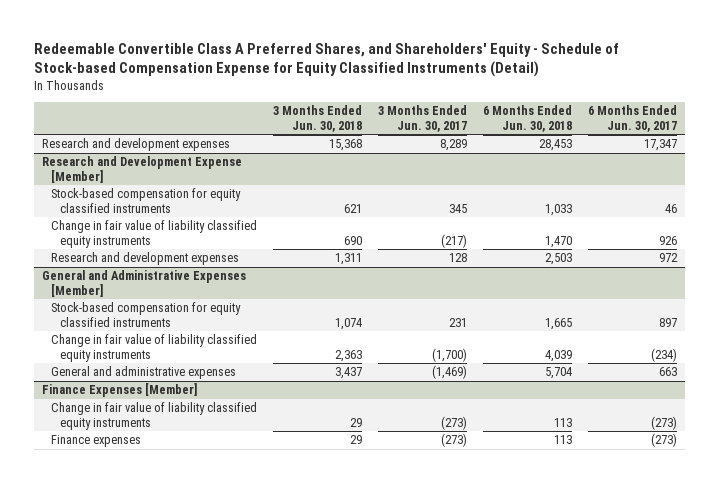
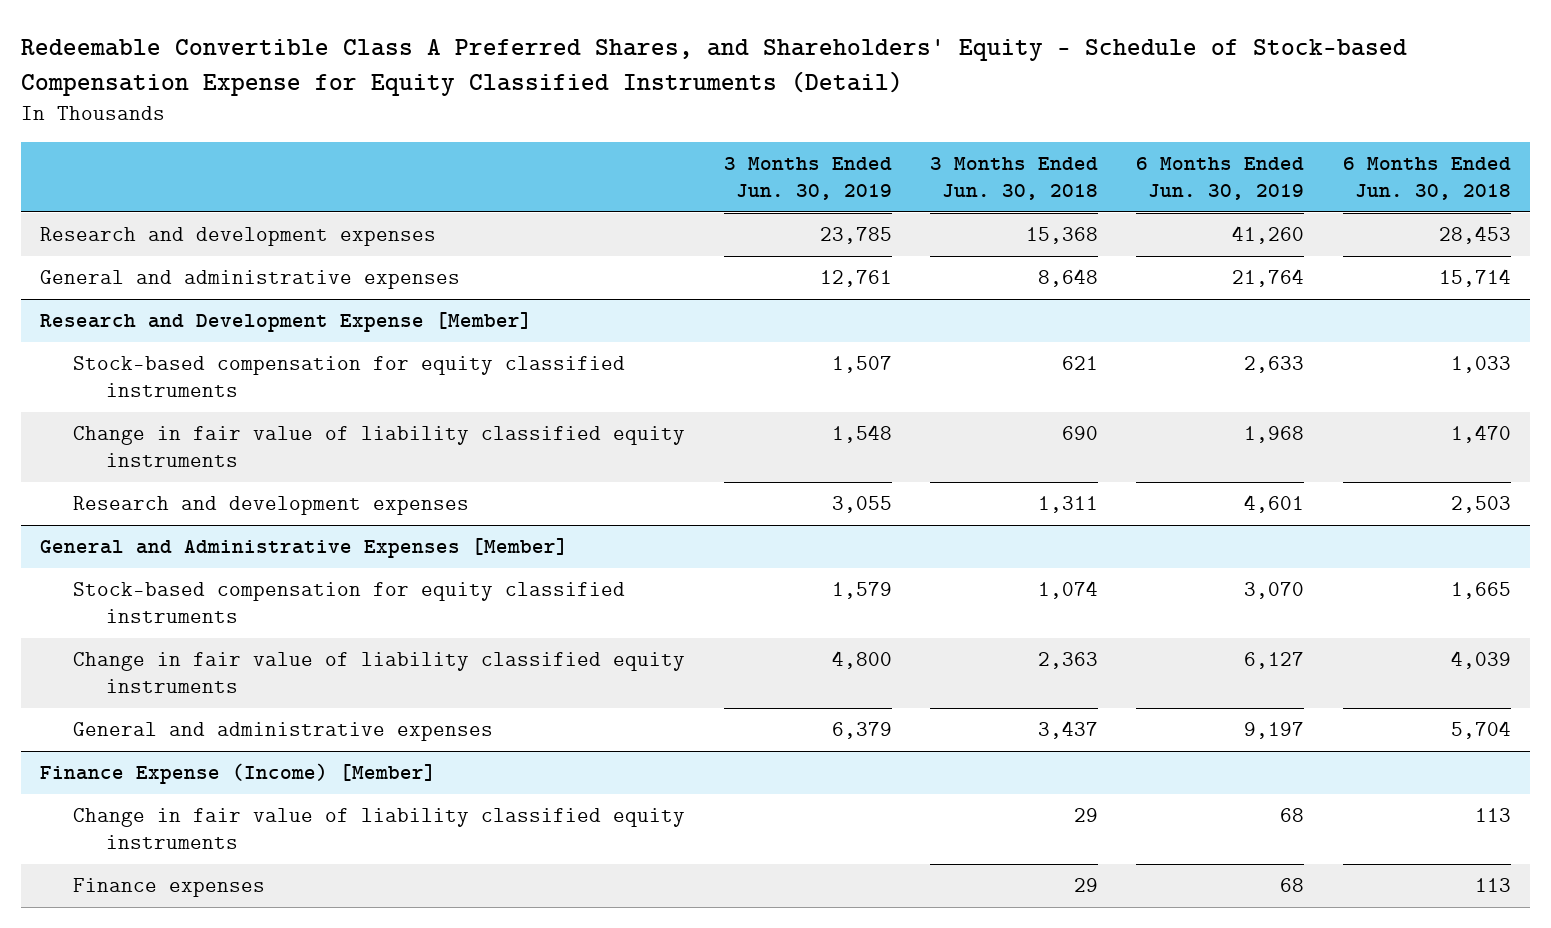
[378,105,468,132] 3 Months Ended Jun. 30, 2017 -> none
[588,105,678,132] 6 Months Ended Jun. 30, 2017 -> none
none -> [723,156,892,201] 3 Months Ended Jun. 30, 2019
none -> [1136,156,1305,201] 6 Months Ended Jun. 30, 2019
none -> [40,270,461,290] General and administrative expenses
[42,383,198,398] Finance Expenses [Member] -> none
none -> [40,763,437,785] Finance Expense (Income) [Member]

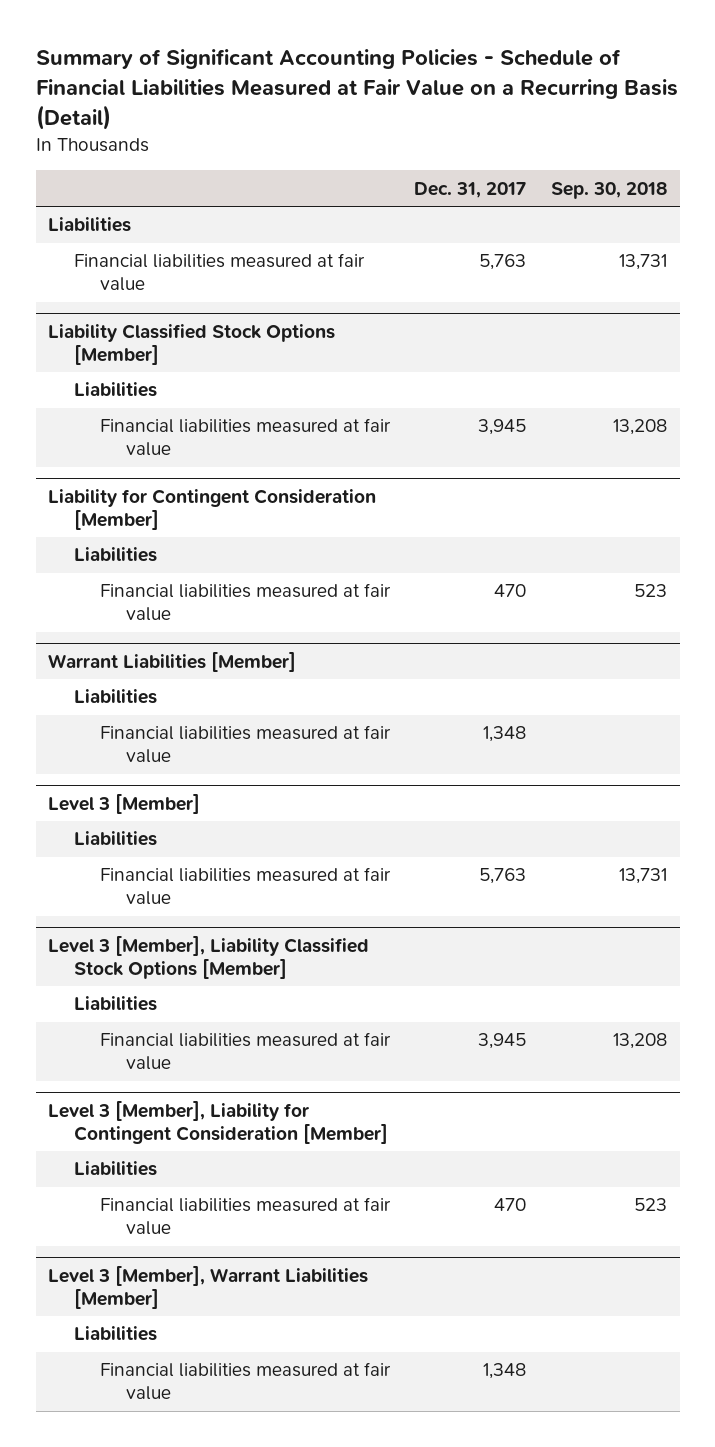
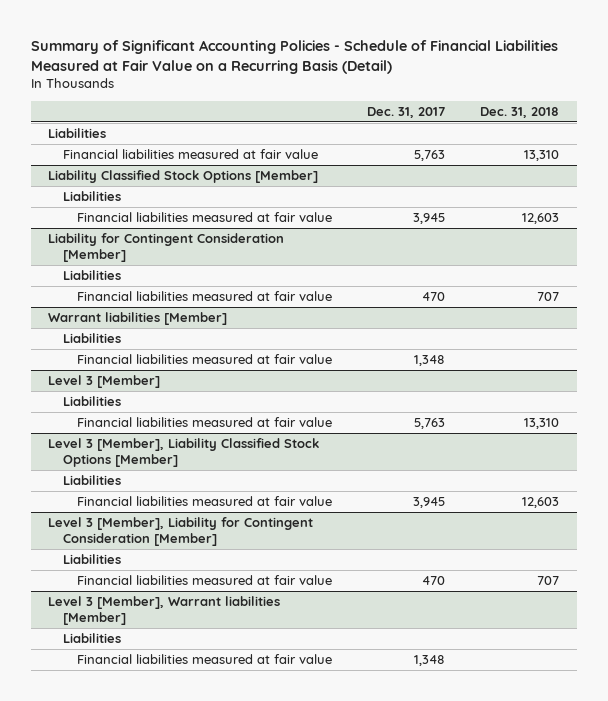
[551,181,668,199] Sep. 30, 2018 -> none
none -> [480,106,560,118] Dec. 31, 2018
[47,651,296,672] Warrant Liabilities [Member] -> [48,312,228,326] Warrant liabilities [Member]
[47,1265,368,1309] Level 3 [Member], Warrant Liabilities [Member] -> [48,596,281,626] Level 3 [Member], Warrant liabilities [Member]

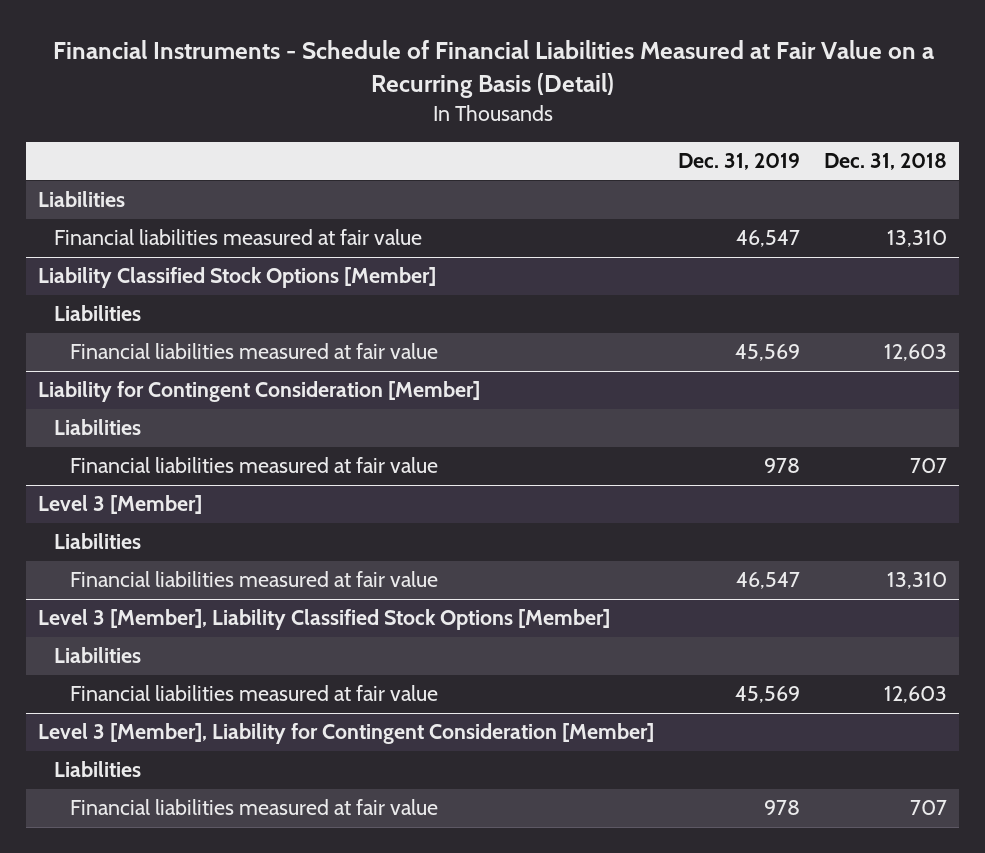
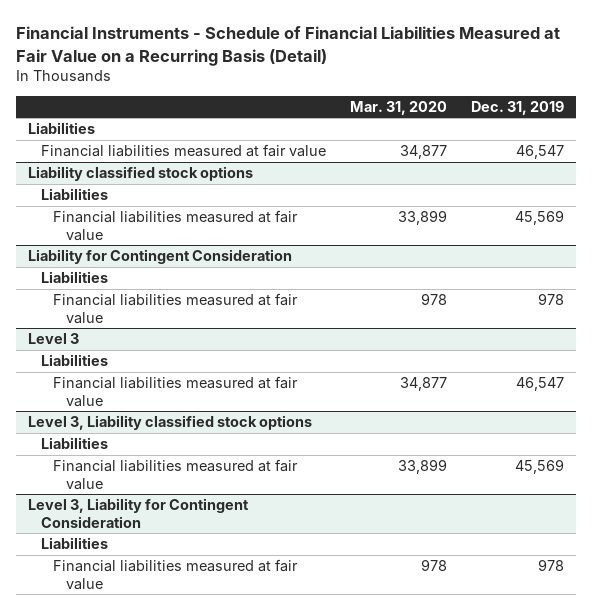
[824,153,948,171] Dec. 31, 2018 -> none
none -> [349,100,447,115] Mar. 31, 2020
[37,267,436,289] Liability Classified Stock Options [Member] -> [28,166,254,182] Liability classified stock options
[37,381,480,403] Liability for Contingent Consideration [Member] -> [28,249,293,265] Liability for Contingent Consideration
[37,495,202,515] Level 3 [Member] -> [28,333,80,345] Level 3
[37,609,610,631] Level 3 [Member], Liability Classified Stock Options [Member] -> [28,415,313,431] Level 3, Liability classified stock options
[37,723,654,745] Level 3 [Member], Liability for Contingent Consideration [Member] -> [28,498,250,528] Level 3, Liability for Contingent Consideration

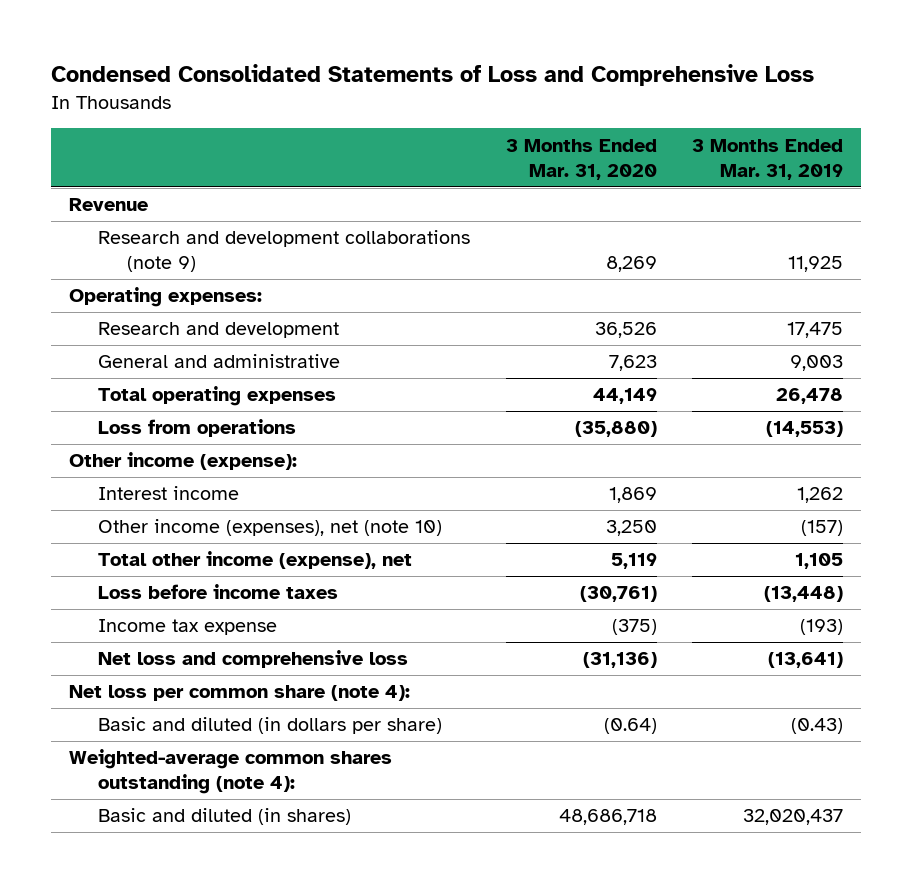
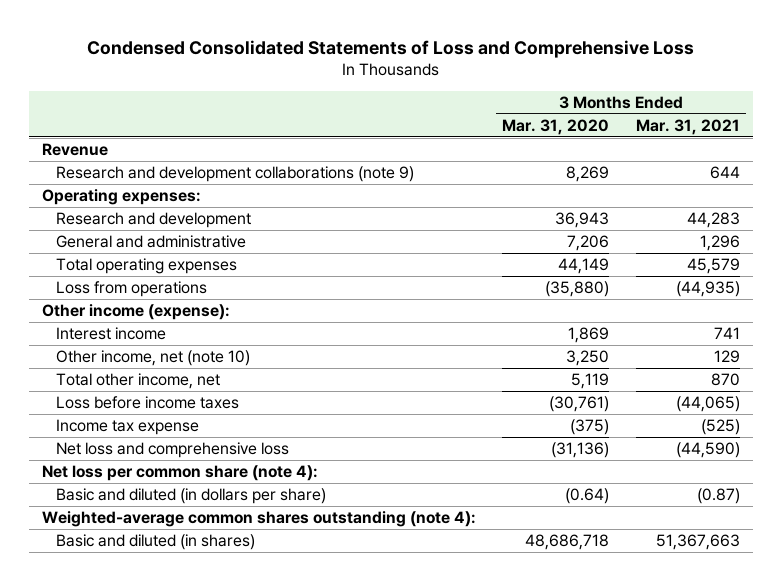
[692,138,844,180] 3 Months Ended Mar. 31, 2019 -> none
none -> [635,119,740,136] Mar. 31, 2021
[594,322,657,339] 36,526 -> [555,212,610,229] 36,943
[608,355,657,372] 7,623 -> [567,235,610,252] 7,206
[97,519,442,537] Other income (expenses), net (note 10) -> [56,350,251,367] Other income, net (note 10)
[97,551,412,570] Total other income (expense), net -> [56,373,221,390] Total other income, net

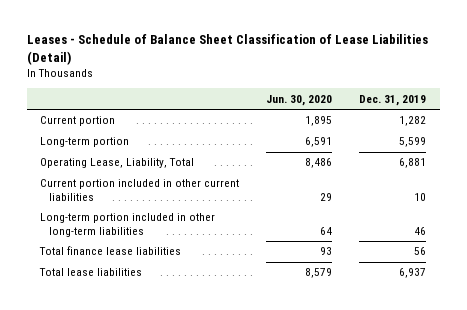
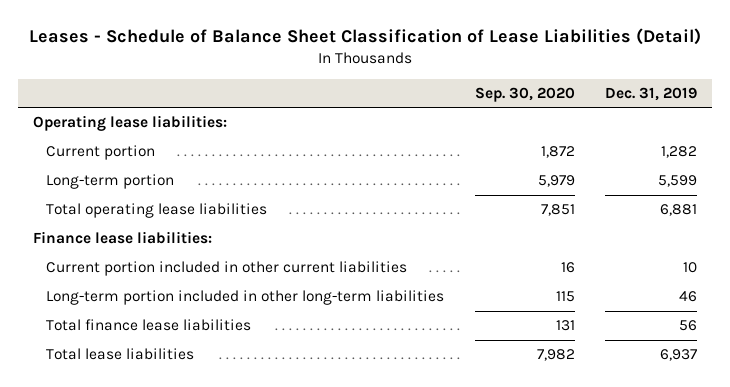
[266,94,333,106] Jun. 30, 2020 -> none
none -> [474,87,575,103] Sep. 30, 2020
none -> [33,115,228,132] Operating lease liabilities:
[40,158,195,169] Operating Lease, Liability, Total -> [46,203,268,219] Total operating lease liabilities
none -> [33,231,213,245] Finance lease liabilities:

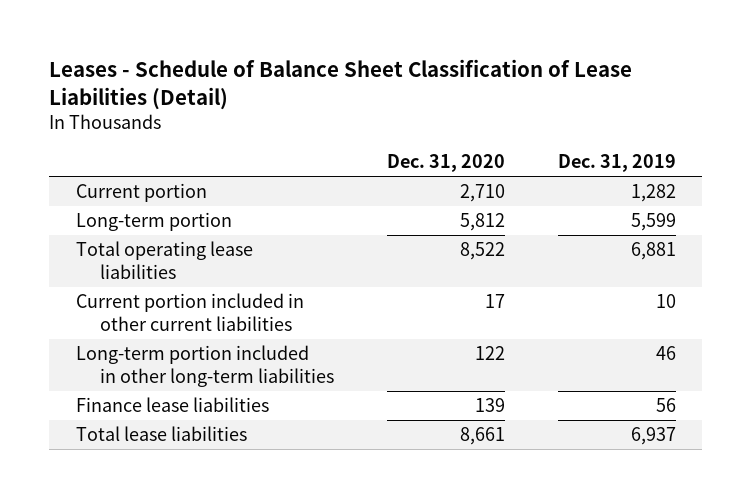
[474,87,575,103] Sep. 30, 2020 -> none
none -> [387,154,506,173] Dec. 31, 2020
[33,115,228,132] Operating lease liabilities: -> none
[33,231,213,245] Finance lease liabilities: -> none
[46,319,252,332] Total finance lease liabilities -> [75,397,269,413] Finance lease liabilities

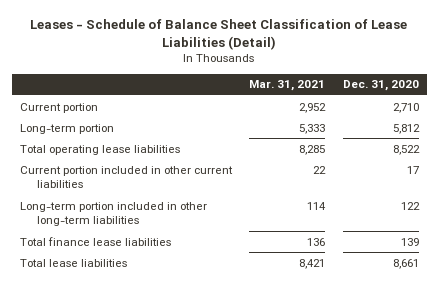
[557,154,676,173] Dec. 31, 2019 -> none
none -> [249,80,326,92] Mar. 31, 2021
[75,397,269,413] Finance lease liabilities -> [20,236,172,246] Total finance lease liabilities

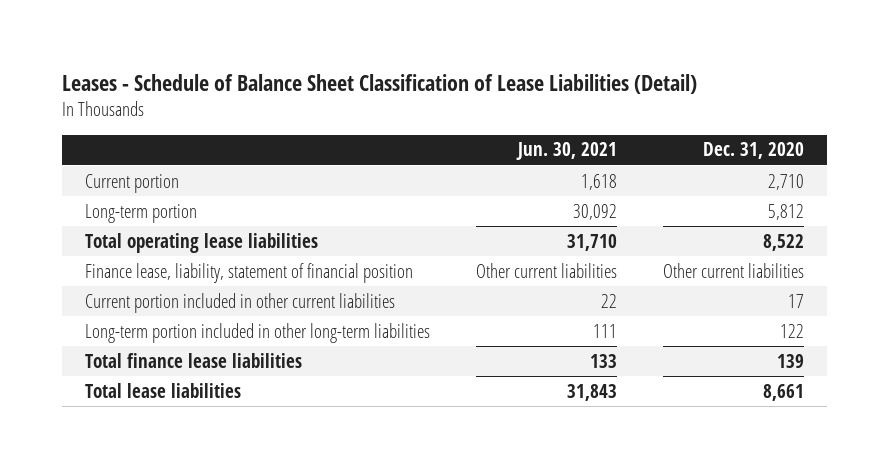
[249,80,326,92] Mar. 31, 2021 -> none
none -> [516,142,618,161] Jun. 30, 2021
none -> [85,262,414,283] Finance lease, liability, statement of financial position

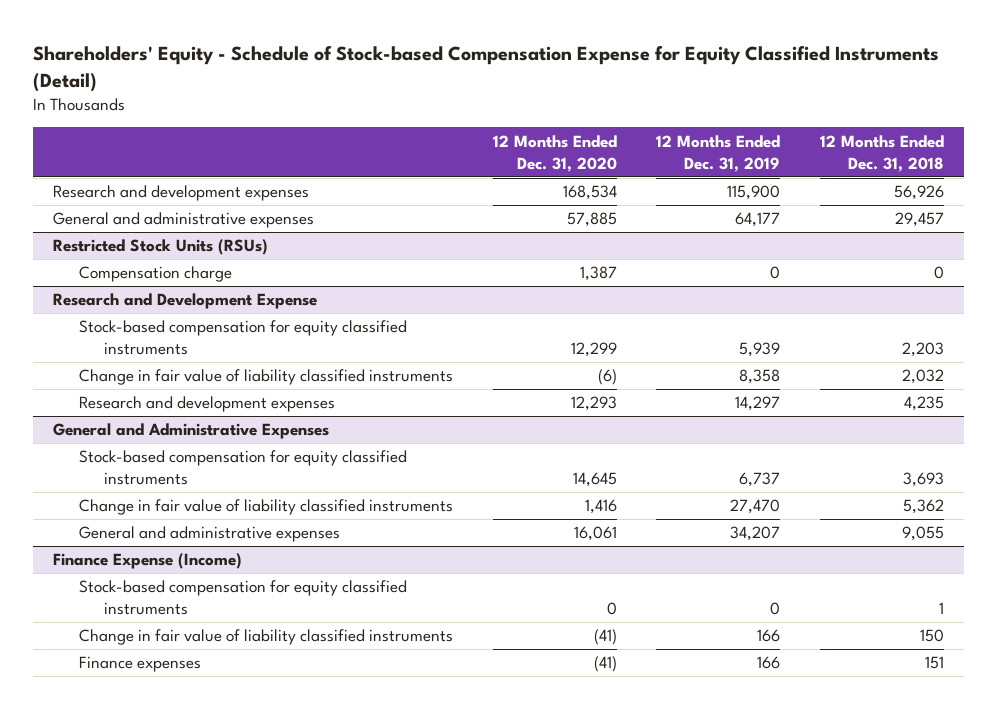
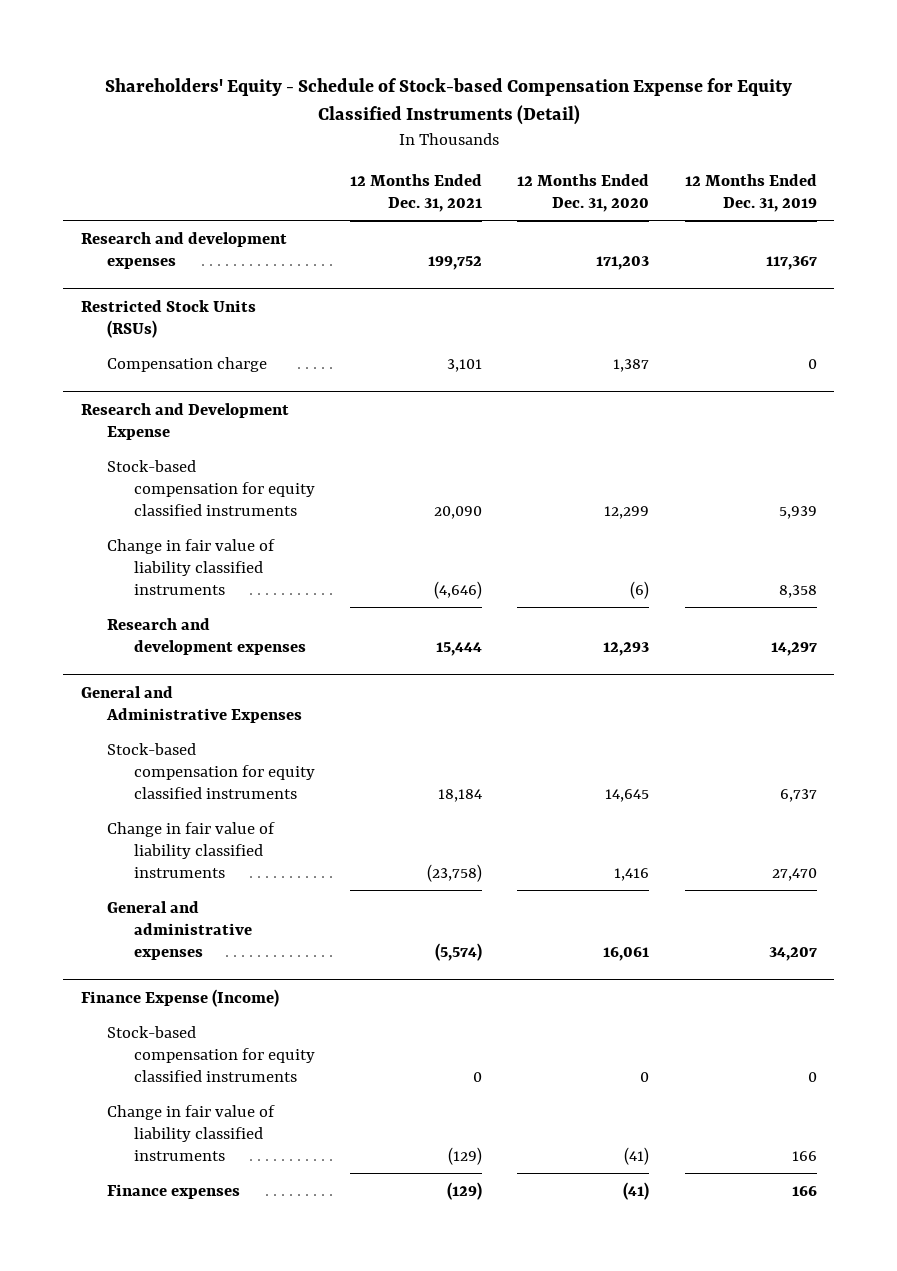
[820,134,945,172] 12 Months Ended Dec. 31, 2018 -> none
none -> [350,173,483,212] 12 Months Ended Dec. 31, 2021
[53,212,315,229] General and administrative expenses -> none
[562,185,617,201] 168,534 -> [596,255,650,270] 171,203
[727,185,781,201] 115,900 -> [765,255,817,270] 117,367

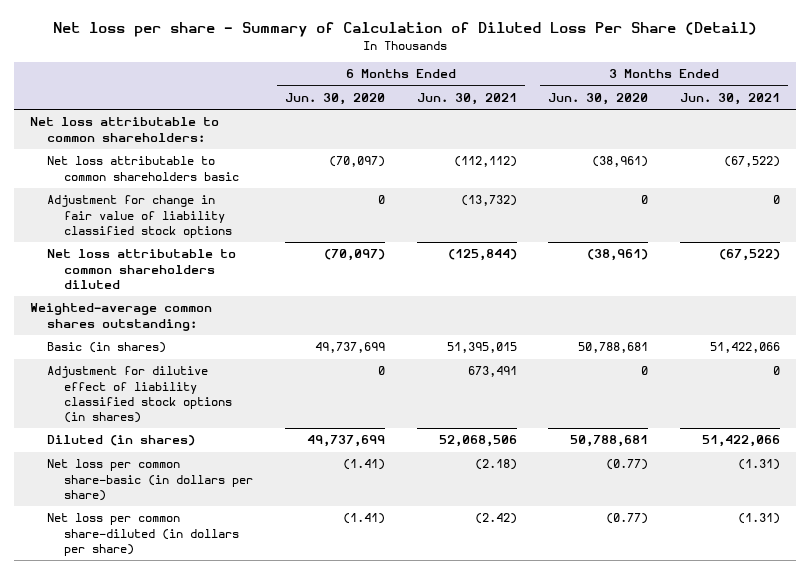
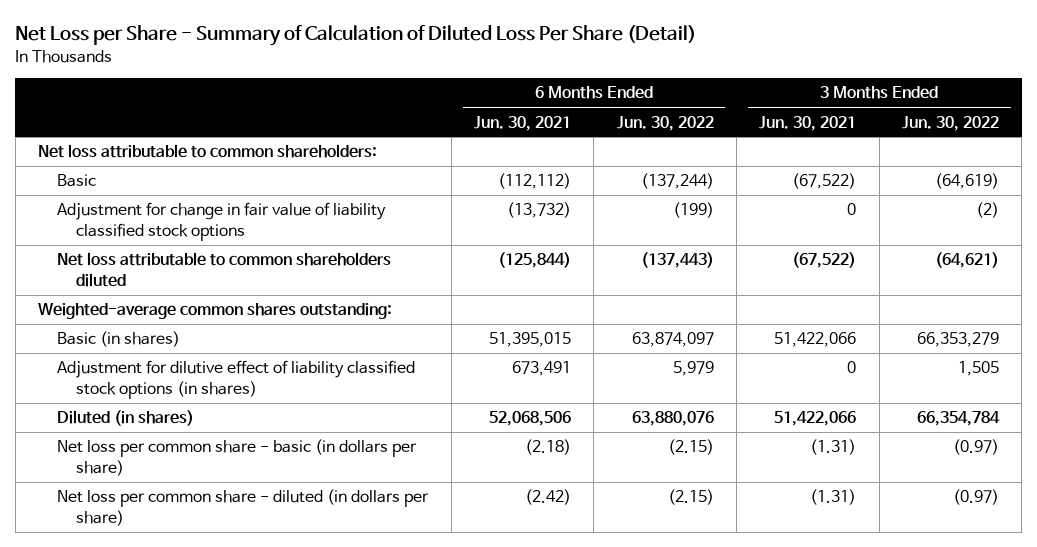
[53,22,758,38] Net loss per share - Summary of Calculation of Diluted Loss Per Share (Detail) -> [15,25,697,47] Net Loss per Share - Summary of Calculation of Diluted Loss Per Share (Detail)
[284,92,385,105] Jun. 30, 2020 -> none
[548,92,649,105] Jun. 30, 2020 -> none
none -> [616,115,714,131] Jun. 30, 2022
none -> [902,115,1000,131] Jun. 30, 2022
[46,156,239,181] Net loss attributable to common shareholders basic -> [57,174,97,188] Basic
[46,459,253,501] Net loss per common share-basic (in dollars per share) -> [57,439,418,476] Net loss per common share - basic (in dollars per share)
[46,513,239,556] Net loss per common share-diluted (in dollars per share) -> [57,489,430,526] Net loss per common share - diluted (in dollars per share)

